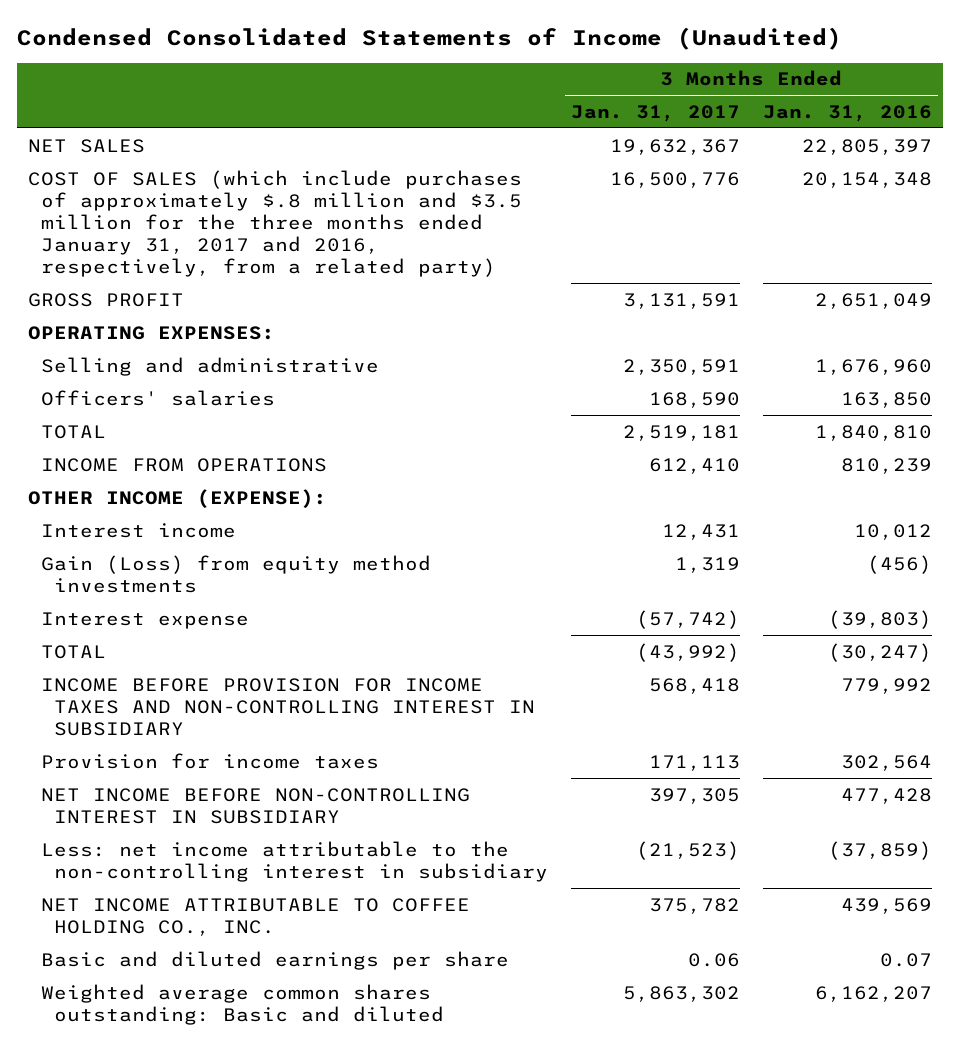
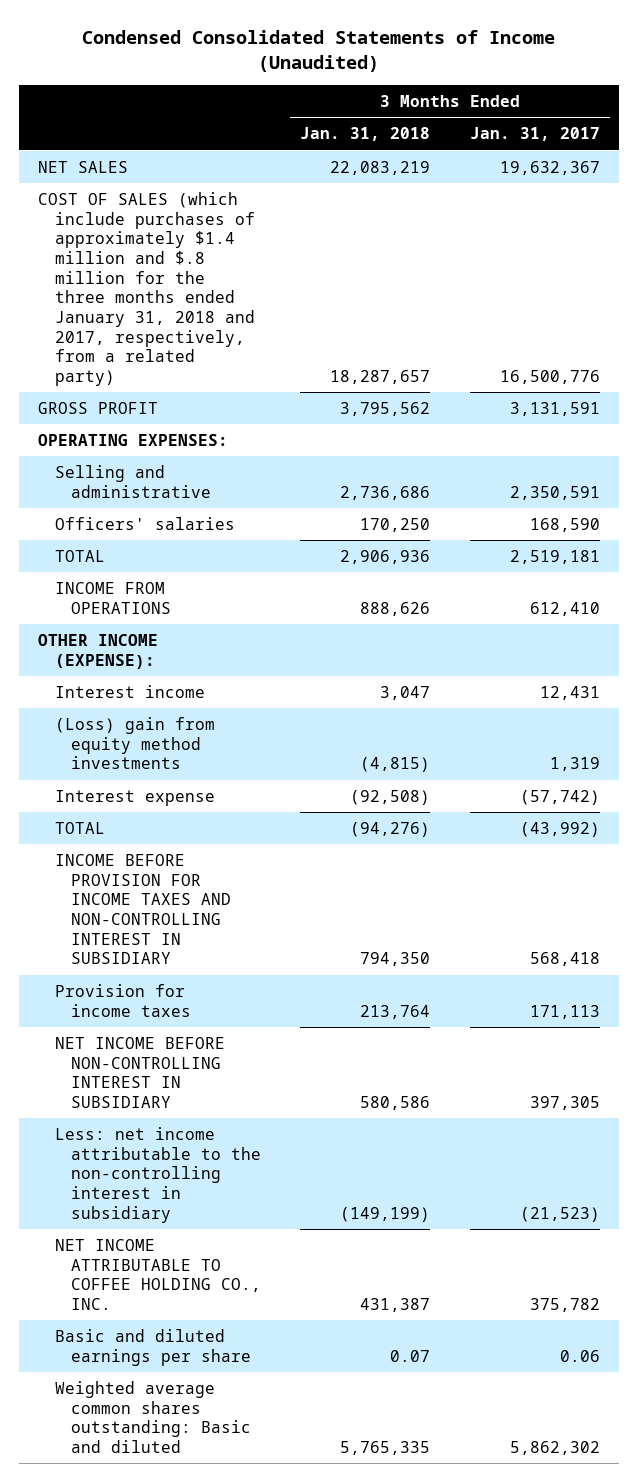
[762,104,932,122] Jan. 31, 2016 -> none
none -> [300,127,431,142] Jan. 31, 2018
[28,169,523,278] COST OF SALES (which include purchases of approximately $.8 million and $3.5 million for the three months ended January 31, 2017 and 2016, respectively, from a related party) -> [38,191,255,386] COST OF SALES (which include purchases of approximately $1.4 million and $.8 million for the three months ended January 31, 2018 and 2017, respectively, from a related party)
[40,554,431,593] Gain (Loss) from equity method investments -> [54,716,215,770] (Loss) gain from equity method investments
[622,985,740,1002] 5,863,302 -> [509,1440,600,1455] 5,862,302

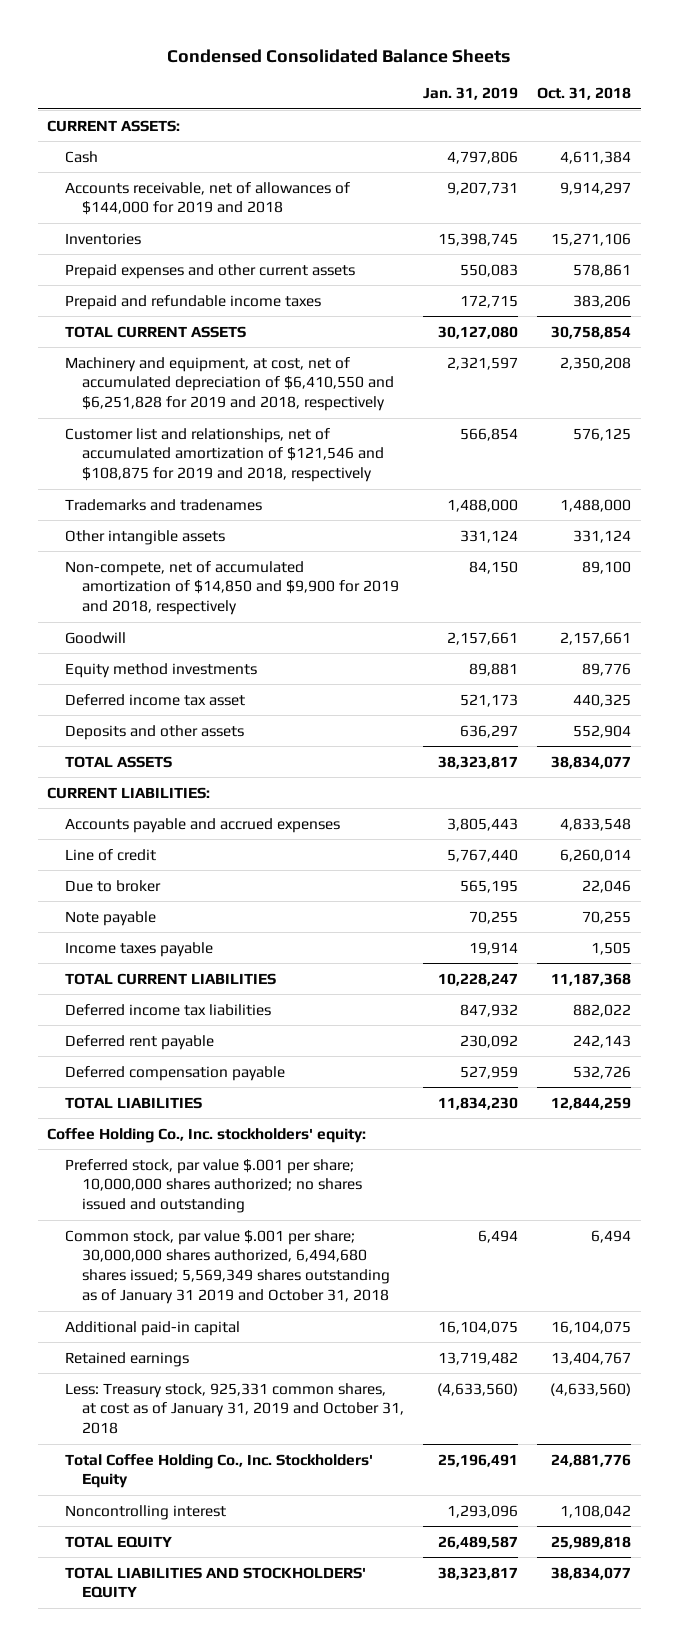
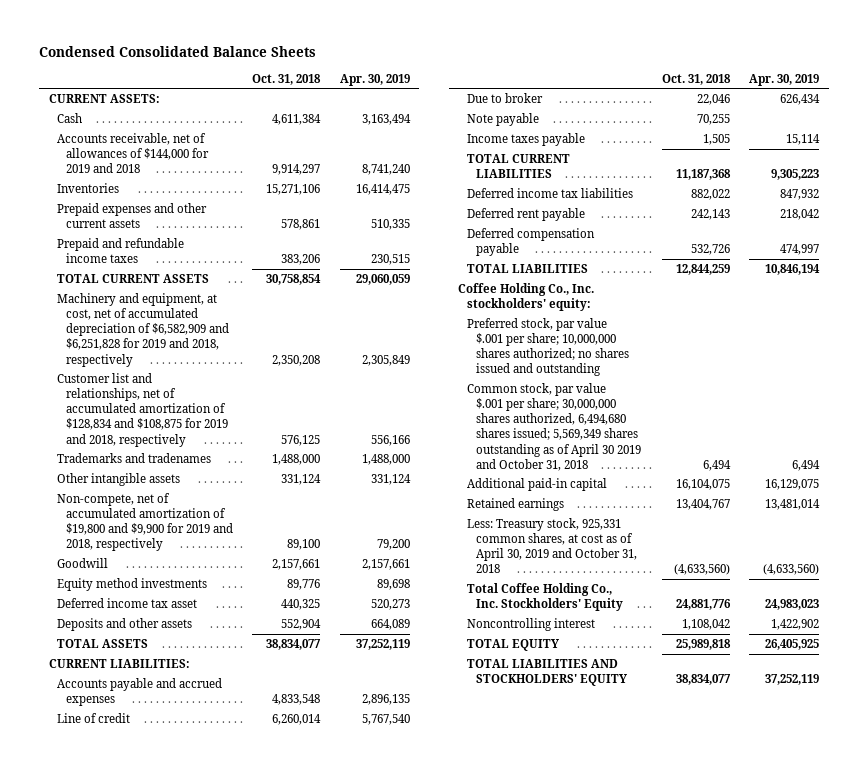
[423,87,519,101] Jan. 31, 2019 -> none
none -> [339,73,410,86] Apr. 30, 2019
[64,356,395,412] Machinery and equipment, at cost, net of accumulated depreciation of $6,410,550 and $6,251,828 for 2019 and 2018, respectively -> [57,293,230,367] Machinery and equipment, at cost, net of accumulated depreciation of $6,582,909 and $6,251,828 for 2019 and 2018, respectively
[64,427,385,483] Customer list and relationships, net of accumulated amortization of $121,546 and $108,875 for 2019 and 2018, respectively -> [57,373,229,447] Customer list and relationships, net of accumulated amortization of $128,834 and $108,875 for 2019 and 2018, respectively
[64,560,400,616] Non-compete, net of accumulated amortization of $14,850 and $9,900 for 2019 and 2018, respectively -> [57,493,234,552] Non-compete, net of accumulated amortization of $19,800 and $9,900 for 2019 and 2018, respectively
[64,1229,391,1305] Common stock, par value $.001 per share; 30,000,000 shares authorized, 6,494,680 shares issued; 5,569,349 shares outstanding as of January 31 2019 and October 31, 2018 -> [466,383,641,471] Common stock, par value $.001 per share; 30,000,000 shares authorized, 6,494,680 shares issued; 5,569,349 shares outstanding as of April 30 2019 and October 31, 2018
[64,1382,405,1435] Less: Treasury stock, 925,331 common shares, at cost as of January 31, 2019 and October 31, 2018 -> [466,518,637,574] Less: Treasury stock, 925,331 common shares, at cost as of April 30, 2019 and October 31, 2018

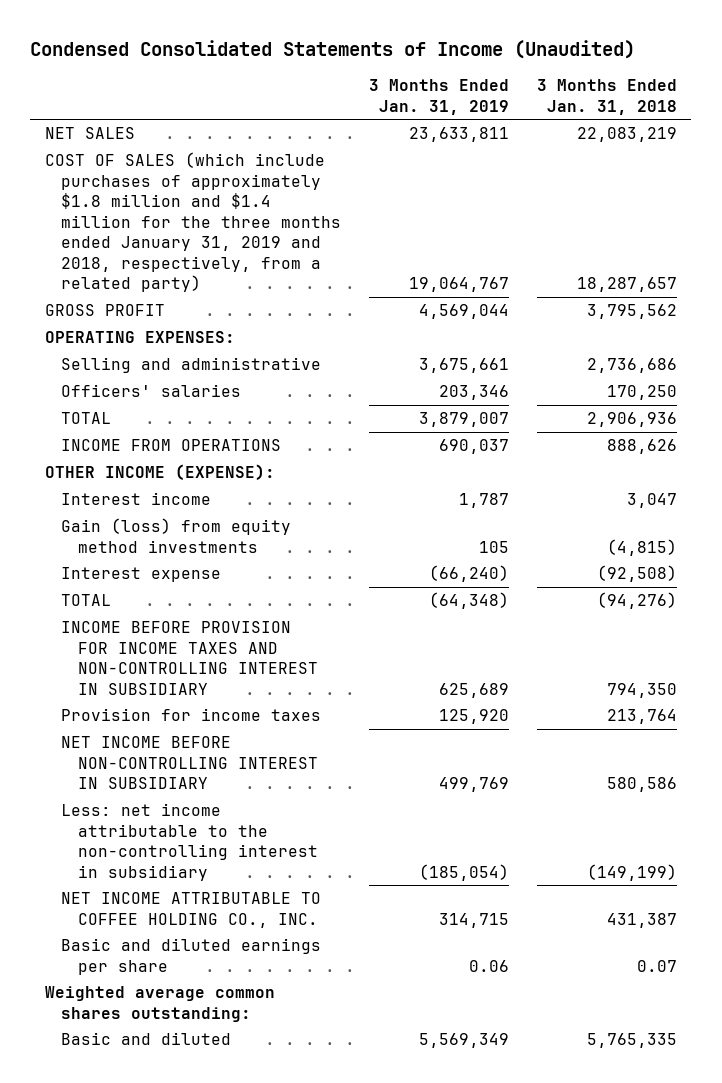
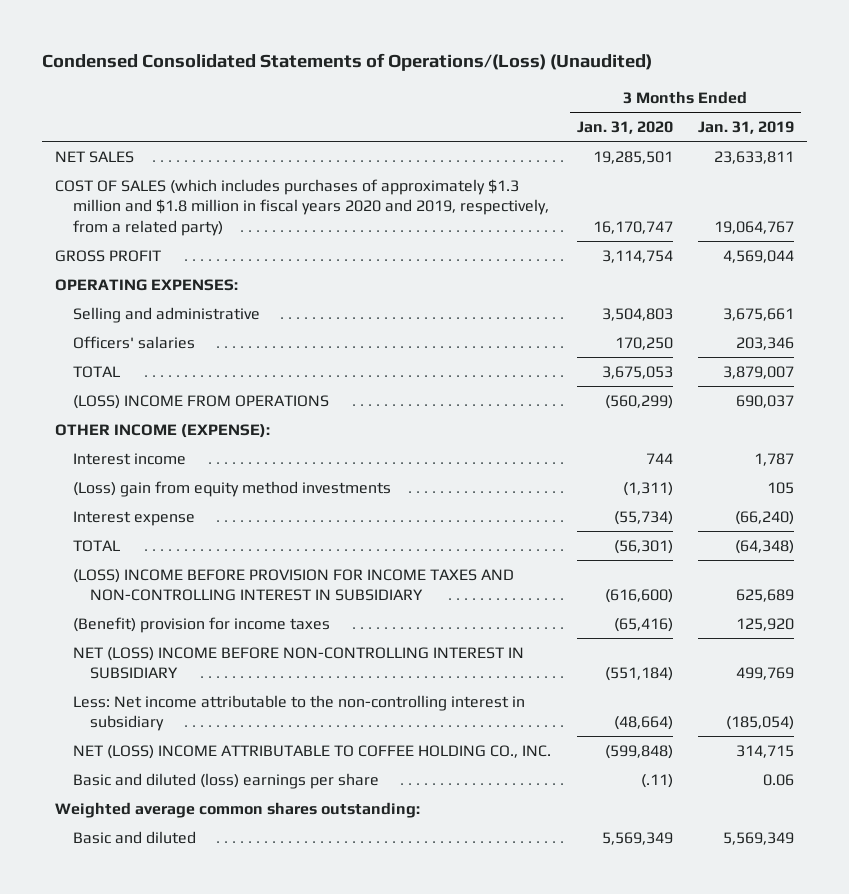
[30,39,636,59] Condensed Consolidated Statements of Income (Unaudited) -> [42,53,653,72] Condensed Consolidated Statements of Operations/(Loss) (Unaudited)
[537,79,678,115] 3 Months Ended Jan. 31, 2018 -> none
none -> [576,121,673,135] Jan. 31, 2020
[44,152,342,293] COST OF SALES (which include purchases of approximately $1.8 million and $1.4 million for the three months ended January 31, 2019 and 2018, respectively, from a related party) -> [55,178,549,236] COST OF SALES (which includes purchases of approximately $1.3 million and $1.8 million in fiscal years 2020 and 2019, respectively, from a related party)
[61,439,282,452] INCOME FROM OPERATIONS -> [72,394,329,409] (LOSS) INCOME FROM OPERATIONS
[61,518,292,553] Gain (loss) from equity method investments -> [72,480,391,497] (Loss) gain from equity method investments
[61,621,318,695] INCOME BEFORE PROVISION FOR INCOME TAXES AND NON-CONTROLLING INTEREST IN SUBSIDIARY -> [72,568,514,602] (LOSS) INCOME BEFORE PROVISION FOR INCOME TAXES AND NON-CONTROLLING INTEREST IN SUBSIDIARY
[61,708,322,722] Provision for income taxes -> [72,616,330,633] (Benefit) provision for income taxes
[61,736,318,790] NET INCOME BEFORE NON-CONTROLLING INTEREST IN SUBSIDIARY -> [72,646,524,680] NET (LOSS) INCOME BEFORE NON-CONTROLLING INTEREST IN SUBSIDIARY
[61,803,318,881] Less: net income attributable to the non-controlling interest in subsidiary -> [72,694,525,732] Less: Net income attributable to the non-controlling interest in subsidiary
[61,892,322,928] NET INCOME ATTRIBUTABLE TO COFFEE HOLDING CO., INC. -> [72,744,551,759] NET (LOSS) INCOME ATTRIBUTABLE TO COFFEE HOLDING CO., INC.
[61,938,322,975] Basic and diluted earnings per share -> [72,772,379,789] Basic and diluted (loss) earnings per share

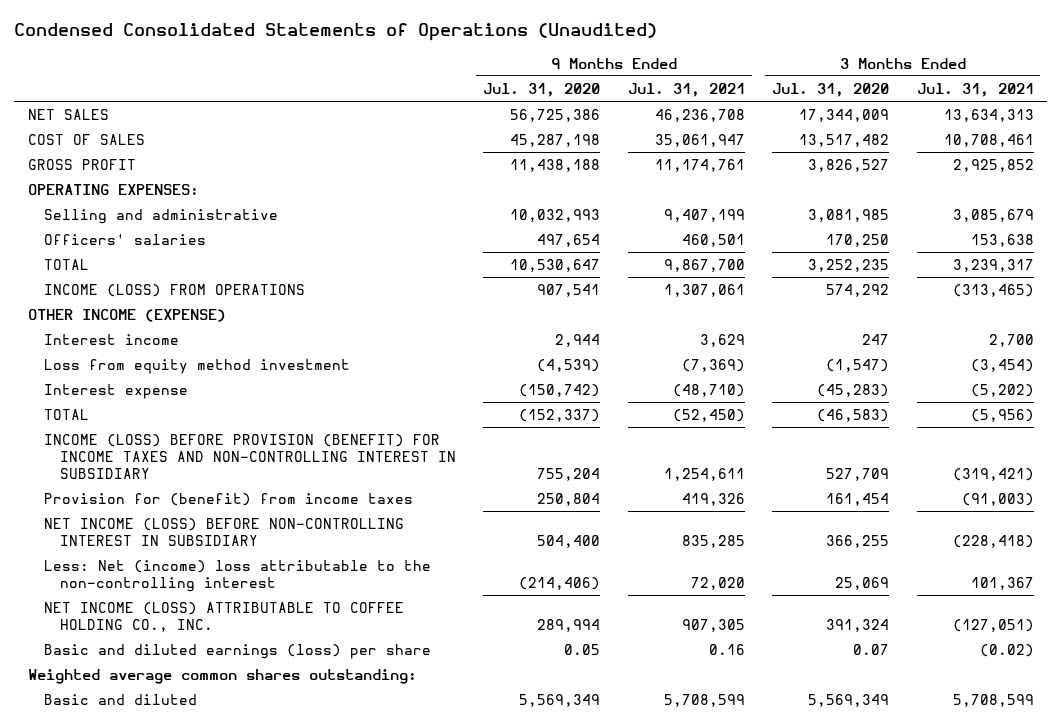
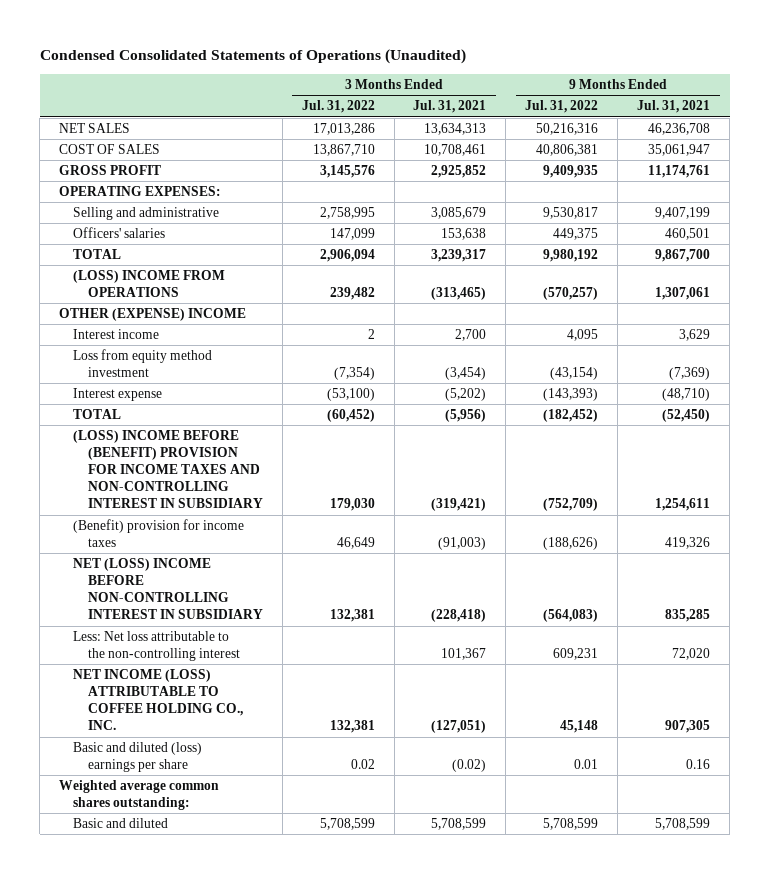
[483,82,601,97] Jul. 31, 2020 -> none
[772,82,890,97] Jul. 31, 2020 -> none
none -> [301,100,375,114] Jul. 31, 2022
none -> [525,100,599,114] Jul. 31, 2022
[44,283,306,297] INCOME (LOSS) FROM OPERATIONS -> [73,270,226,298] (LOSS) INCOME FROM OPERATIONS
[28,308,227,322] OTHER INCOME (EXPENSE) -> [59,308,247,322] OTHER (EXPENSE) INCOME
[44,433,456,480] INCOME (LOSS) BEFORE PROVISION (BENEFIT) FOR INCOME TAXES AND NON-CONTROLLING INTEREST IN SUBSIDIARY -> [73,430,263,509] (LOSS) INCOME BEFORE (BENEFIT) PROVISION FOR INCOME TAXES AND NON-CONTROLLING INTEREST IN SUBSIDIARY
[44,492,414,506] Provision for (benefit) from income taxes -> [73,519,245,548] (Benefit) provision for income taxes
[44,517,405,547] NET INCOME (LOSS) BEFORE NON-CONTROLLING INTEREST IN SUBSIDIARY -> [73,558,263,620] NET (LOSS) INCOME BEFORE NON-CONTROLLING INTEREST IN SUBSIDIARY
[44,559,432,593] Less: Net (income) loss attributable to the non-controlling interest -> [73,631,240,662] Less: Net loss attributable to the non-controlling interest
[44,643,432,659] Basic and diluted earnings (loss) per share -> [73,742,203,773] Basic and diluted (loss) earnings per share

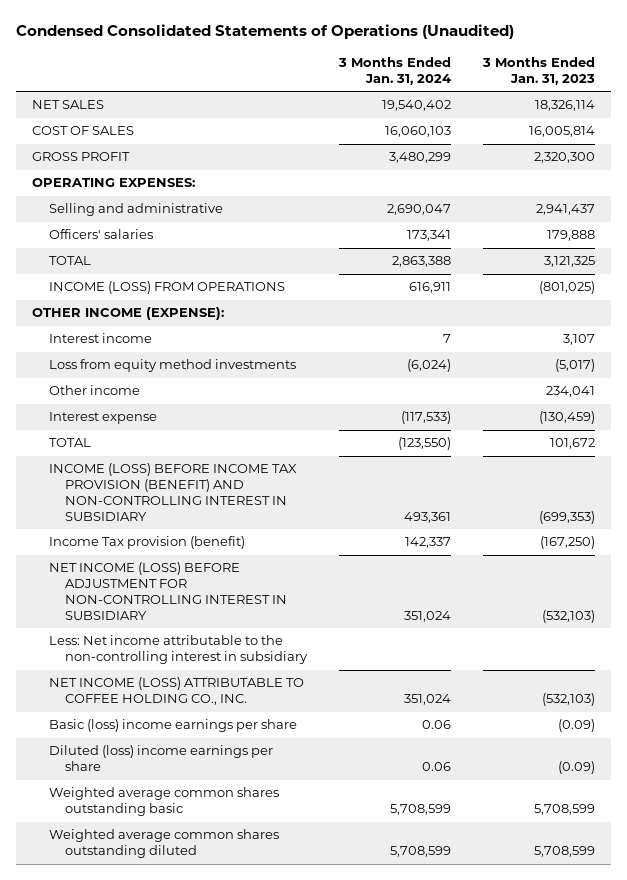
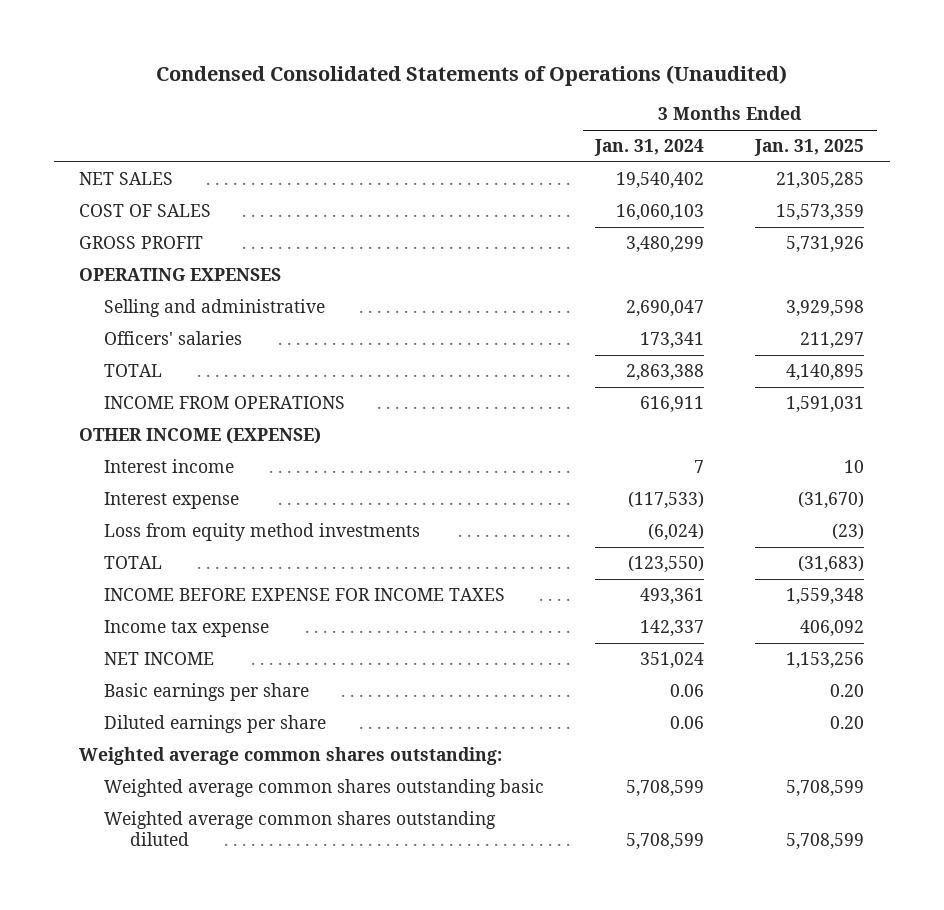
[481,57,595,85] 3 Months Ended Jan. 31, 2023 -> none
none -> [754,139,865,157] Jan. 31, 2025
[32,178,196,188] OPERATING EXPENSES: -> [79,268,282,282] OPERATING EXPENSES
[48,281,285,295] INCOME (LOSS) FROM OPERATIONS -> [104,396,346,410] INCOME FROM OPERATIONS
[32,307,225,321] OTHER INCOME (EXPENSE): -> [79,427,322,445] OTHER INCOME (EXPENSE)
[48,385,140,396] Other income -> none
[48,359,296,373] Loss from equity method investments -> [104,523,421,542] Loss from equity method investments
[48,562,288,621] NET INCOME (LOSS) BEFORE ADJUSTMENT FOR NON-CONTROLLING INTEREST IN SUBSIDIARY -> none
[48,635,309,665] Less: Net income attributable to the non-controlling interest in subsidiary -> none
[48,463,297,522] INCOME (LOSS) BEFORE INCOME TAX PROVISION (BENEFIT) AND NON-CONTROLLING INTEREST IN SUBSIDIARY -> [104,588,506,602] INCOME BEFORE EXPENSE FOR INCOME TAXES
[48,536,245,550] Income Tax provision (benefit) -> [104,620,270,638] Income tax expense
[48,677,304,706] NET INCOME (LOSS) ATTRIBUTABLE TO COFFEE HOLDING CO., INC. -> [104,652,215,666] NET INCOME
[48,719,297,733] Basic (loss) income earnings per share -> [104,683,310,702] Basic earnings per share
[48,745,273,772] Diluted (loss) income earnings per share -> [104,715,327,734] Diluted earnings per share
none -> [79,747,503,766] Weighted average common shares outstanding:

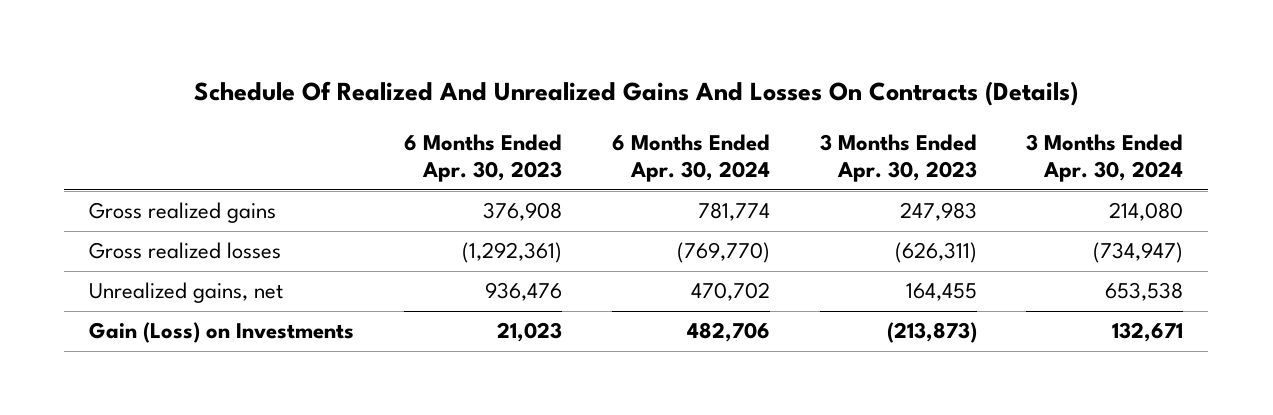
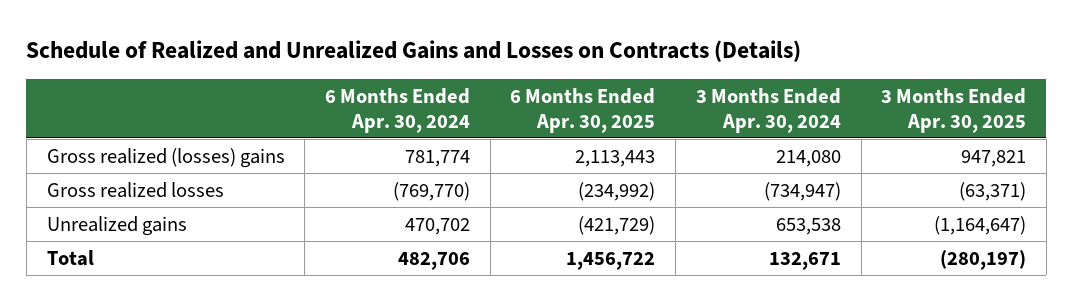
[194,80,1079,106] Schedule Of Realized And Unrealized Gains And Losses On Contracts (Details) -> [26,40,802,63] Schedule of Realized and Unrealized Gains and Losses on Contracts (Details)
[404,133,563,183] 6 Months Ended Apr. 30, 2023 -> none
[819,133,977,183] 3 Months Ended Apr. 30, 2023 -> none
none -> [510,87,656,133] 6 Months Ended Apr. 30, 2025
none -> [881,87,1027,133] 3 Months Ended Apr. 30, 2025
[89,202,277,224] Gross realized gains -> [46,147,285,168] Gross realized (losses) gains
[89,282,284,304] Unrealized gains, net -> [46,215,187,236] Unrealized gains
[89,322,355,344] Gain (Loss) on Investments -> [46,249,94,266] Total

